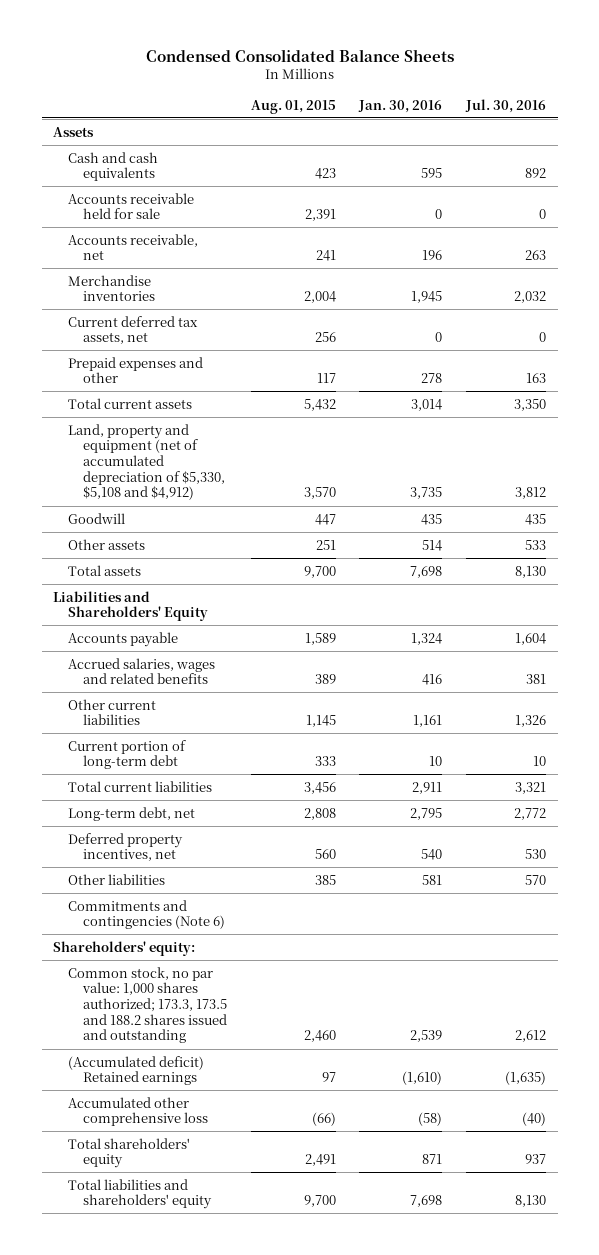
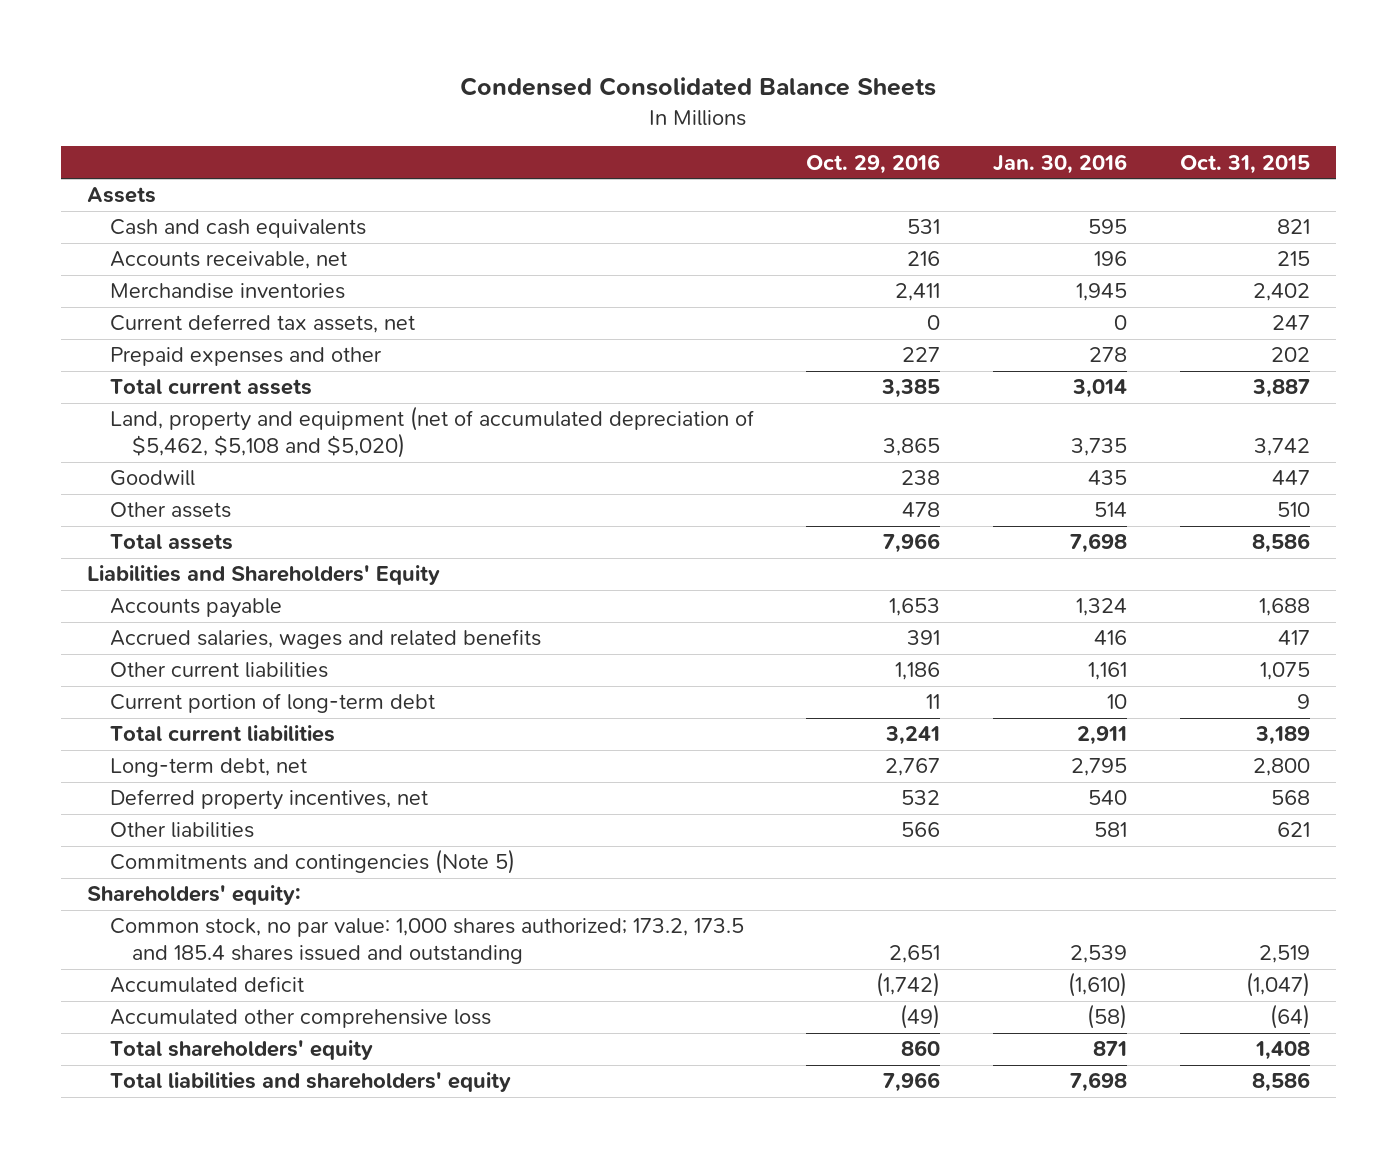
[250,99,336,114] Aug. 01, 2015 -> none
[464,98,546,113] Jul. 30, 2016 -> none
none -> [806,153,941,174] Oct. 29, 2016
none -> [1179,154,1310,174] Oct. 31, 2015
[68,192,195,220] Accounts receivable held for sale -> none
[68,423,226,501] Land, property and equipment (net of accumulated depreciation of $5,330, $5,108 and $4,912) -> [109,406,754,459] Land, property and equipment (net of accumulated depreciation of $5,462, $5,108 and $5,020)
[68,899,226,930] Commitments and contingencies (Note 6) -> [109,849,515,875] Commitments and contingencies (Note 5)
[68,966,228,1044] Common stock, no par value: 1,000 shares authorized; 173.3, 173.5 and 188.2 shares issued and outstanding -> [109,918,744,965] Common stock, no par value: 1,000 shares authorized; 173.2, 173.5 and 185.4 shares issued and outstanding
[68,1055,205,1086] (Accumulated deficit) Retained earnings -> [109,976,304,994] Accumulated deficit

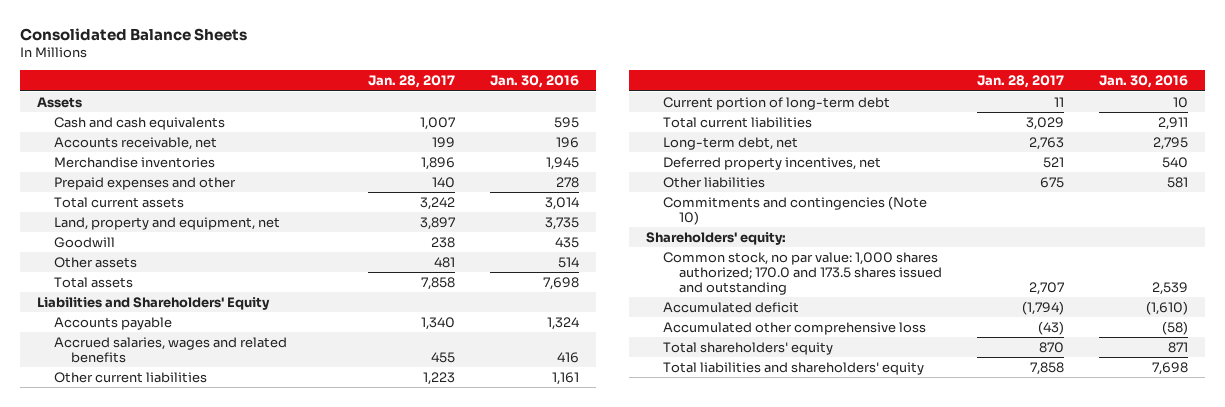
[460,77,937,97] Condensed Consolidated Balance Sheets -> [19,27,247,41] Consolidated Balance Sheets
[806,153,941,174] Oct. 29, 2016 -> none
[1179,154,1310,174] Oct. 31, 2015 -> none
none -> [368,75,456,89] Jan. 28, 2017
[109,314,415,334] Current deferred tax assets, net -> none
[109,406,754,459] Land, property and equipment (net of accumulated depreciation of $5,462, $5,108 and $5,020) -> [53,216,280,230] Land, property and equipment, net
[109,849,515,875] Commitments and contingencies (Note 5) -> [662,195,927,225] Commitments and contingencies (Note 10)
[109,918,744,965] Common stock, no par value: 1,000 shares authorized; 173.2, 173.5 and 185.4 shares issued and outstanding -> [662,251,943,296] Common stock, no par value: 1,000 shares authorized; 170.0 and 173.5 shares issued and outstanding

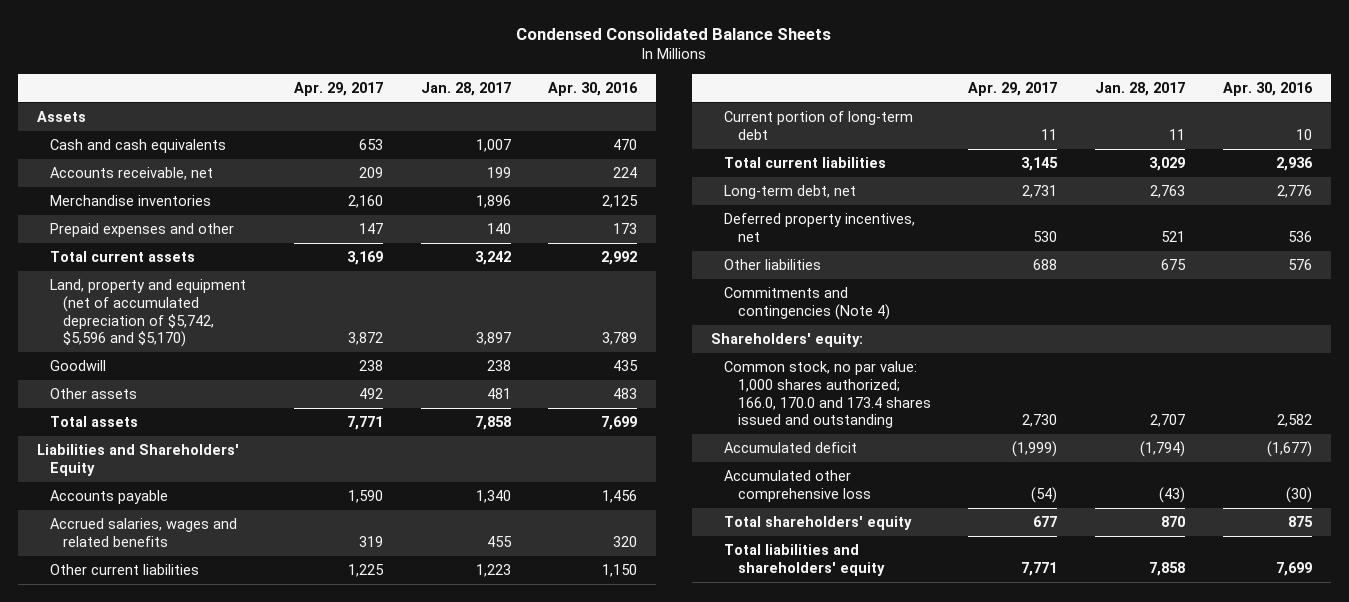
[19,27,247,41] Consolidated Balance Sheets -> [516,27,832,40] Condensed Consolidated Balance Sheets
[489,75,579,89] Jan. 30, 2016 -> none
none -> [293,81,383,96] Apr. 29, 2017
none -> [548,81,639,96] Apr. 30, 2016
[53,216,280,230] Land, property and equipment, net -> [49,279,246,348] Land, property and equipment (net of accumulated depreciation of $5,742, $5,596 and $5,170)
[662,195,927,225] Commitments and contingencies (Note 10) -> [724,287,890,320] Commitments and contingencies (Note 4)
[662,251,943,296] Common stock, no par value: 1,000 shares authorized; 170.0 and 173.5 shares issued and outstanding -> [724,361,931,429] Common stock, no par value: 1,000 shares authorized; 166.0, 170.0 and 173.4 shares issued and outstanding

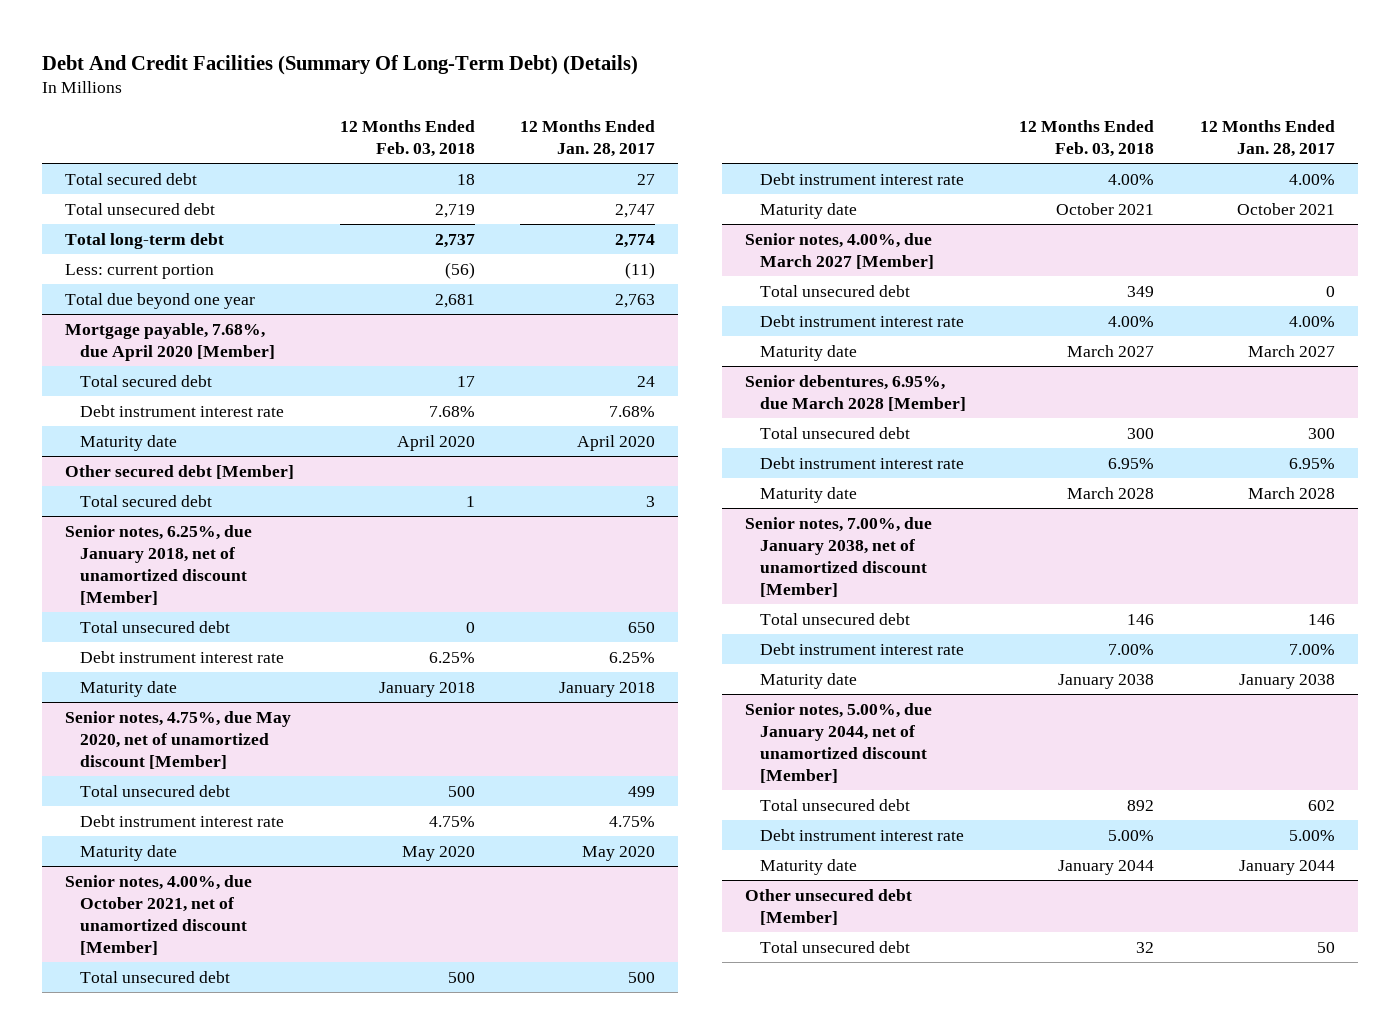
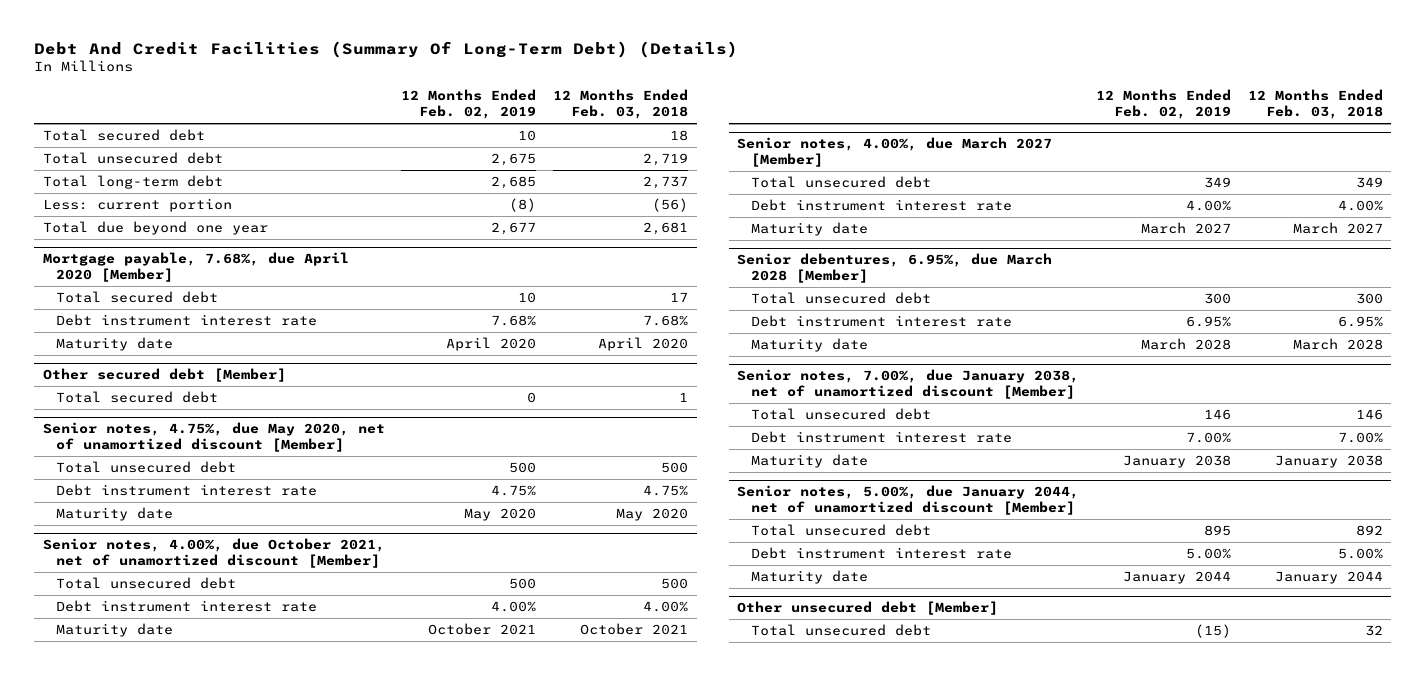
[520,119,656,157] 12 Months Ended Jan. 28, 2017 -> none
none -> [401,89,537,120] 12 Months Ended Feb. 02, 2019
[65,524,253,605] Senior notes, 6.25%, due January 2018, net of unamortized discount [Member] -> none
[79,620,230,633] Total unsecured debt -> none
[79,650,284,663] Debt instrument interest rate -> none
[79,680,177,697] Maturity date -> none

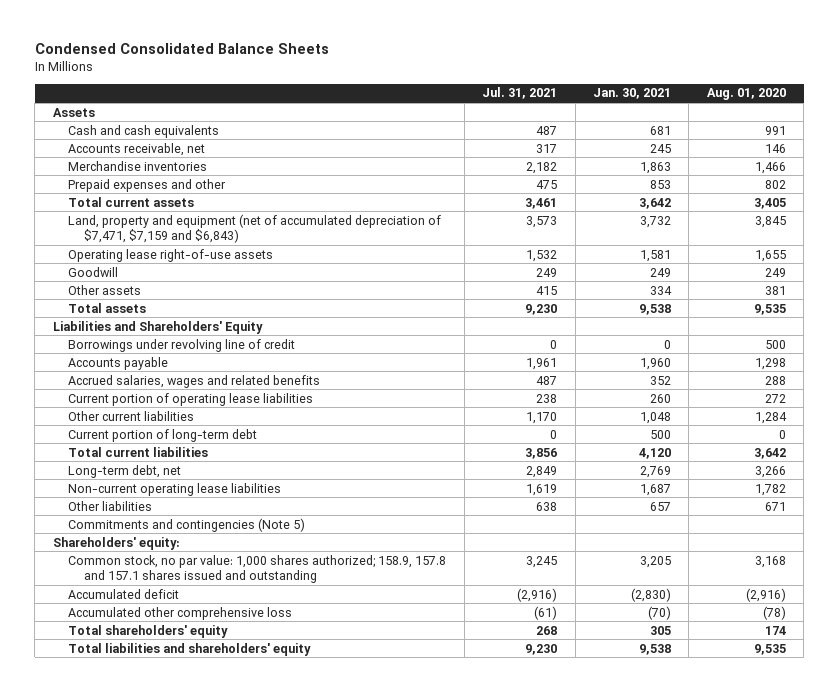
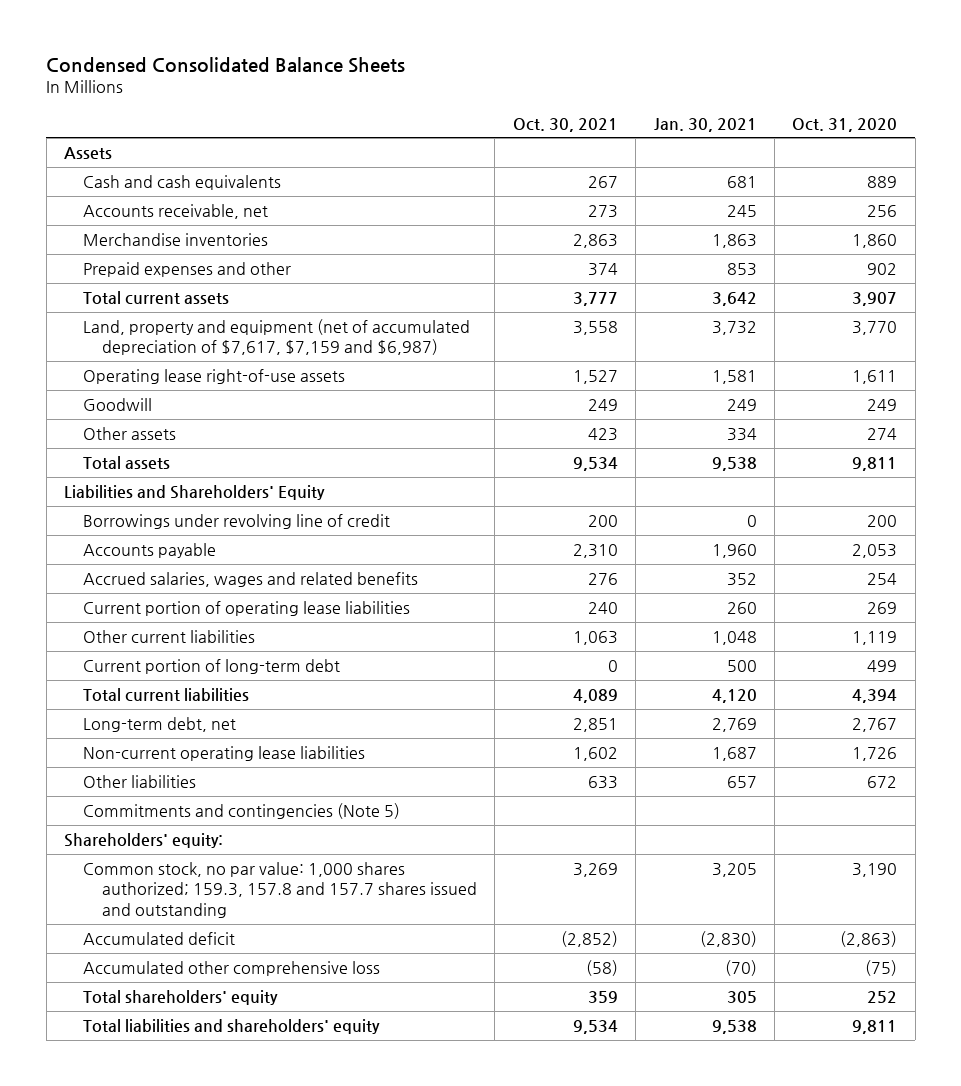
[482,87,558,100] Jul. 31, 2021 -> none
[706,88,786,101] Aug. 01, 2020 -> none
none -> [512,117,618,132] Oct. 30, 2021
none -> [792,117,898,132] Oct. 31, 2020
[68,213,442,243] Land, property and equipment (net of accumulated depreciation of $7,471, $7,159 and $6,843) -> [82,319,470,356] Land, property and equipment (net of accumulated depreciation of $7,617, $7,159 and $6,987)
[68,554,447,583] Common stock, no par value: 1,000 shares authorized; 158.9, 157.8 and 157.1 shares issued and outstanding -> [82,862,477,918] Common stock, no par value: 1,000 shares authorized; 159.3, 157.8 and 157.7 shares issued and outstanding

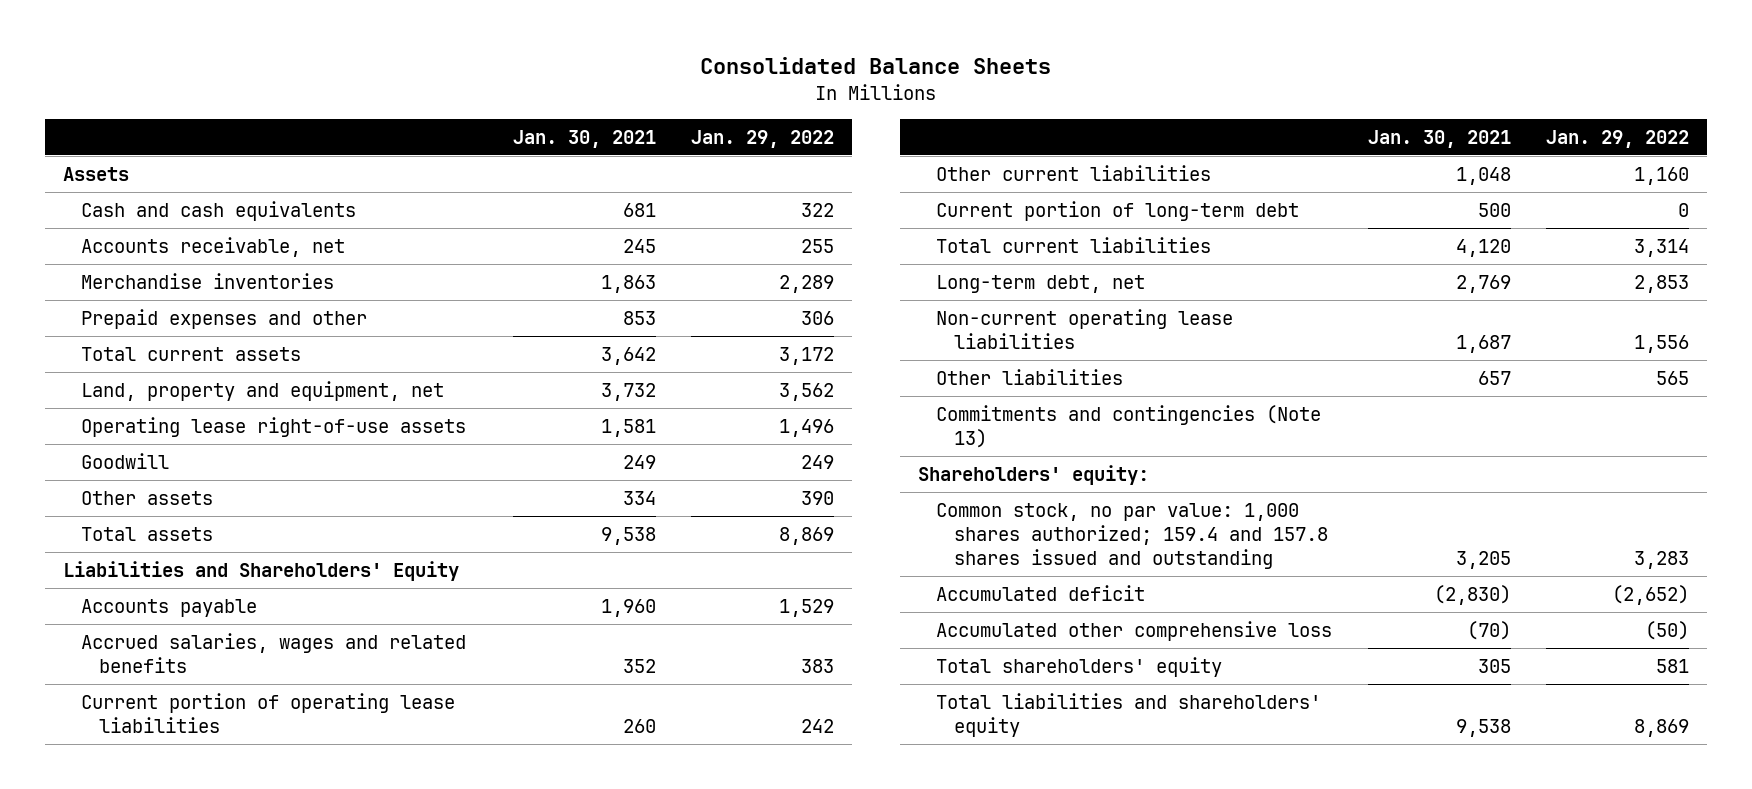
[46,56,406,73] Condensed Consolidated Balance Sheets -> [700,57,1052,75] Consolidated Balance Sheets
[512,117,618,132] Oct. 30, 2021 -> none
[792,117,898,132] Oct. 31, 2020 -> none
none -> [691,129,835,148] Jan. 29, 2022
[82,319,470,356] Land, property and equipment (net of accumulated depreciation of $7,617, $7,159 and $6,987) -> [80,380,444,401] Land, property and equipment, net
[82,514,390,530] Borrowings under revolving line of credit -> none
[82,803,400,820] Commitments and contingencies (Note 5) -> [935,404,1321,449] Commitments and contingencies (Note 13)
[82,862,477,918] Common stock, no par value: 1,000 shares authorized; 159.3, 157.8 and 157.7 shares issued and outstanding -> [935,502,1328,570] Common stock, no par value: 1,000 shares authorized; 159.4 and 157.8 shares issued and outstanding

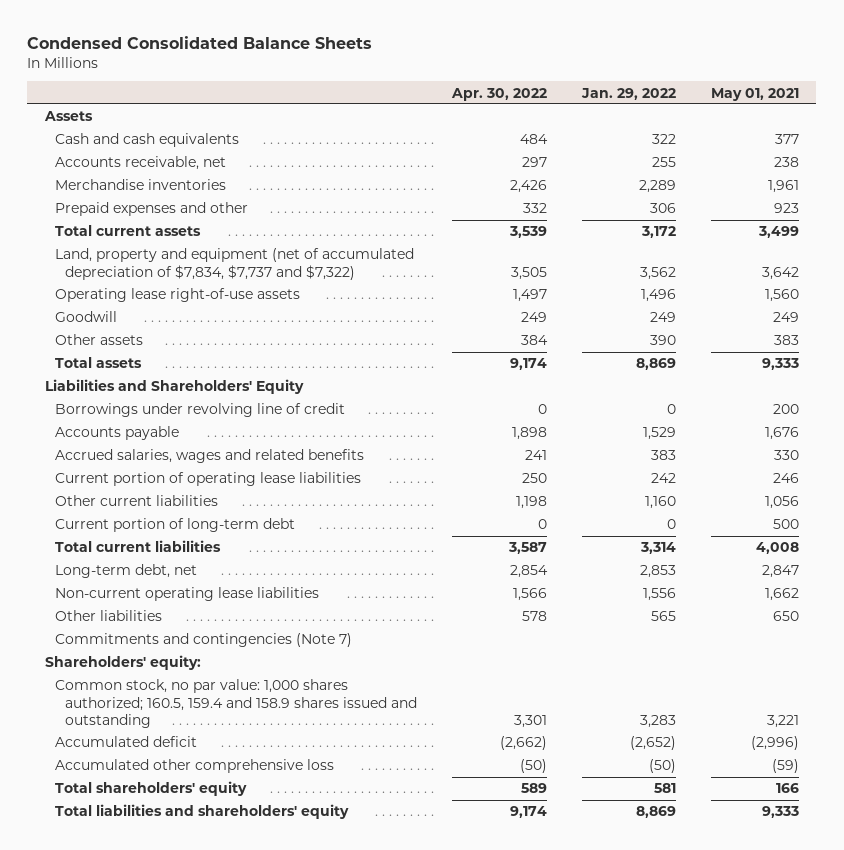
[700,57,1052,75] Consolidated Balance Sheets -> [27,35,373,49] Condensed Consolidated Balance Sheets
[512,129,656,148] Jan. 30, 2021 -> none
none -> [450,87,547,101] Apr. 30, 2022
none -> [710,87,799,101] May 01, 2021
[80,380,444,401] Land, property and equipment, net -> [54,248,414,280] Land, property and equipment (net of accumulated depreciation of $7,834, $7,737 and $7,322)
none -> [54,403,345,418] Borrowings under revolving line of credit
[935,404,1321,449] Commitments and contingencies (Note 13) -> [54,633,352,648] Commitments and contingencies (Note 7)
[935,502,1328,570] Common stock, no par value: 1,000 shares authorized; 159.4 and 157.8 shares issued and outstanding -> [54,679,417,729] Common stock, no par value: 1,000 shares authorized; 160.5, 159.4 and 158.9 shares issued and outstanding

